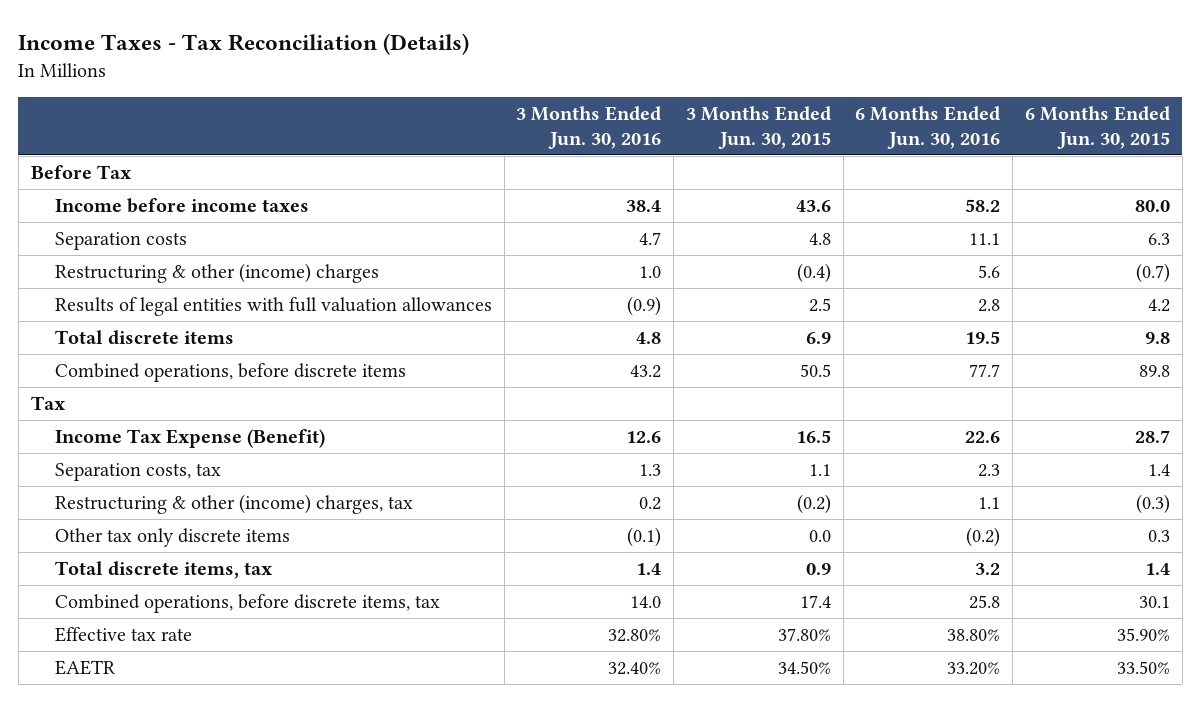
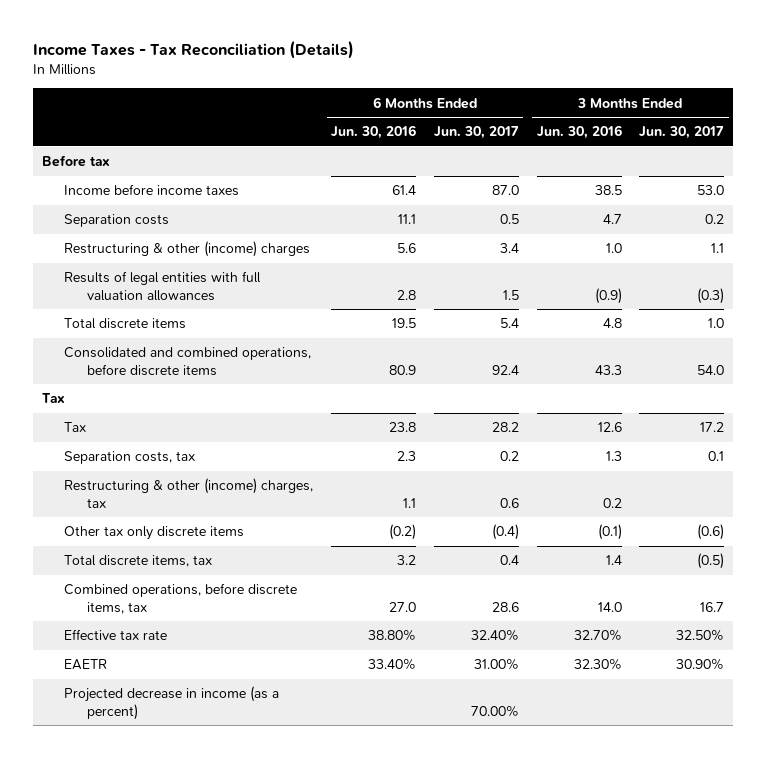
[685,106,831,149] 3 Months Ended Jun. 30, 2015 -> none
[1025,106,1171,149] 6 Months Ended Jun. 30, 2015 -> none
none -> [433,126,519,140] Jun. 30, 2017
none -> [639,126,725,140] Jun. 30, 2017
[30,164,132,179] Before Tax -> [42,155,111,168] Before tax
[626,199,662,212] 38.4 -> [594,185,622,196] 38.5
[965,198,1001,212] 58.2 -> [392,185,417,196] 61.4
[54,362,406,382] Combined operations, before discrete items -> [64,347,312,376] Consolidated and combined operations, before discrete items
[630,364,662,378] 43.2 -> [594,364,622,375] 43.3
[969,363,1001,377] 77.7 -> [389,364,417,375] 80.9
[54,428,325,448] Income Tax Expense (Benefit) -> [64,422,87,433] Tax
[965,430,1001,443] 22.6 -> [389,422,417,433] 23.8
[969,594,1001,609] 25.8 -> [389,601,417,612] 27.0
[608,628,662,642] 32.80% -> [573,629,622,642] 32.70%
[608,661,662,675] 32.40% -> [573,658,622,671] 32.30%
[947,661,1001,675] 33.20% -> [368,658,417,671] 33.40%
none -> [64,686,280,720] Projected decrease in income (as a percent)

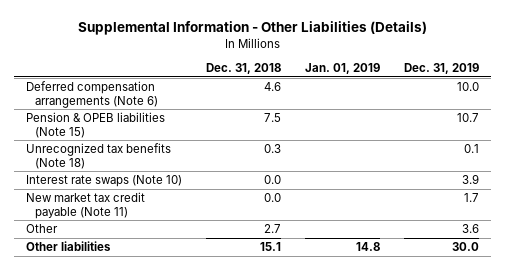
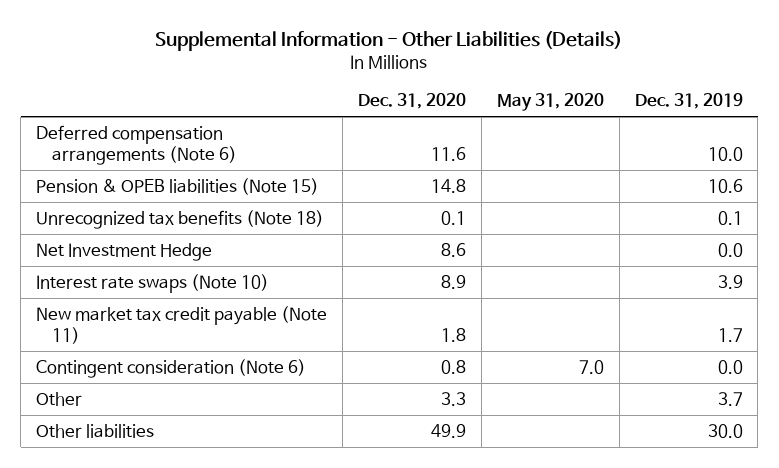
[206,63,282,75] Dec. 31, 2018 -> none
[305,63,381,75] Jan. 01, 2019 -> none
none -> [357,92,466,109] Dec. 31, 2020
none -> [496,92,604,111] May 31, 2020
[457,112,480,122] 10.7 -> [707,178,743,193] 10.6
none -> [36,242,213,261] Net Investment Hedge
none -> [36,358,307,378] Contingent consideration (Note 6)
[462,223,480,233] 3.6 -> [717,391,743,406] 3.7

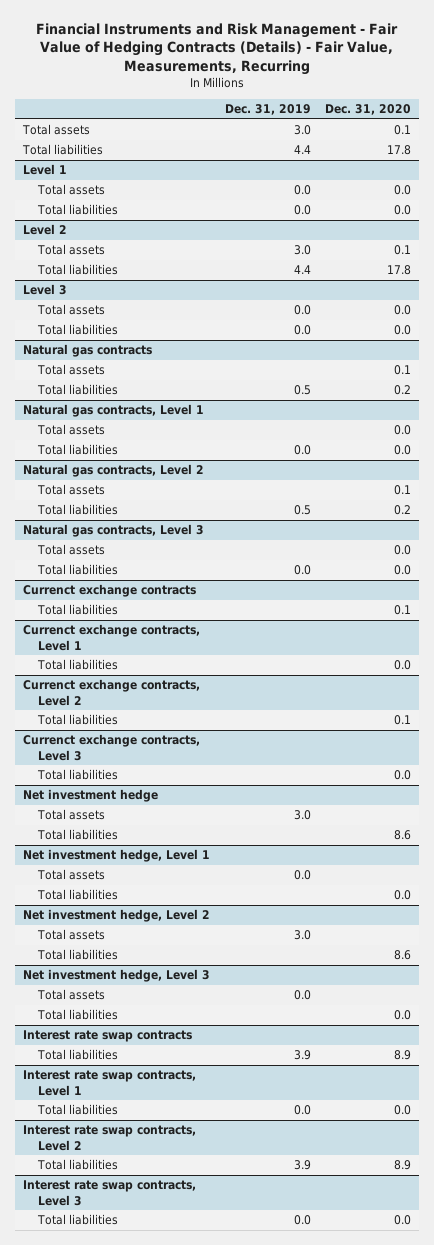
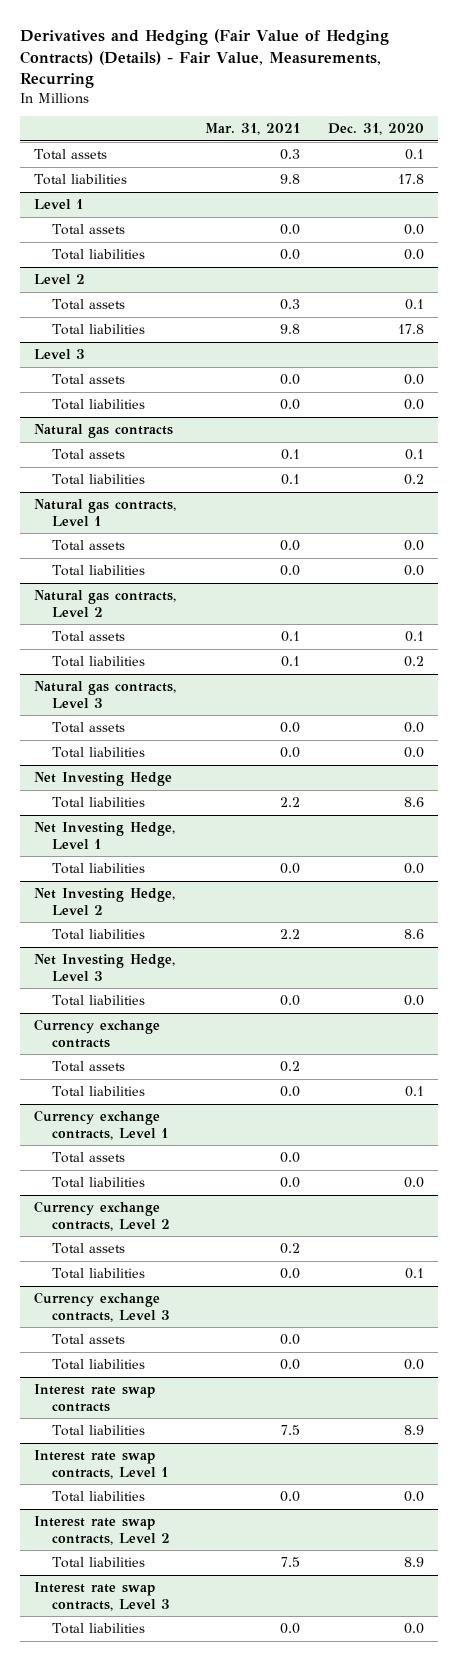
[36,22,399,75] Financial Instruments and Risk Management - Fair Value of Hedging Contracts (Details) - Fair Value, Measurements, Recurring -> [19,29,389,88] Derivatives and Hedging (Fair Value of Hedging Contracts) (Details) - Fair Value, Measurements, Recurring
[224,104,311,116] Dec. 31, 2019 -> none
none -> [204,123,300,136] Mar. 31, 2021
[22,584,196,598] Currenct exchange contracts -> none
[22,624,200,651] Currenct exchange contracts, Level 1 -> none
none -> [34,772,173,787] Net Investing Hedge
[394,605,412,616] 0.1 -> [404,797,425,808] 8.6
none -> [34,822,176,849] Net Investing Hedge, Level 1
[22,679,200,706] Currenct exchange contracts, Level 2 -> none
[22,734,200,761] Currenct exchange contracts, Level 3 -> none
none -> [34,888,176,915] Net Investing Hedge, Level 2
[394,715,412,726] 0.1 -> [404,929,425,940] 8.6
none -> [34,954,176,981] Net Investing Hedge, Level 3
[22,789,158,803] Net investment hedge -> none
none -> [34,1019,161,1048] Currency exchange contracts
[22,849,210,863] Net investment hedge, Level 1 -> none
[394,830,412,841] 8.6 -> [405,1086,425,1098] 0.1
none -> [34,1110,169,1140] Currency exchange contracts, Level 1
[22,909,210,923] Net investment hedge, Level 2 -> none
none -> [34,1201,171,1231] Currency exchange contracts, Level 2
[22,969,210,983] Net investment hedge, Level 3 -> none
[394,950,412,961] 8.6 -> [405,1268,425,1280] 0.1
none -> [34,1292,171,1322] Currency exchange contracts, Level 3

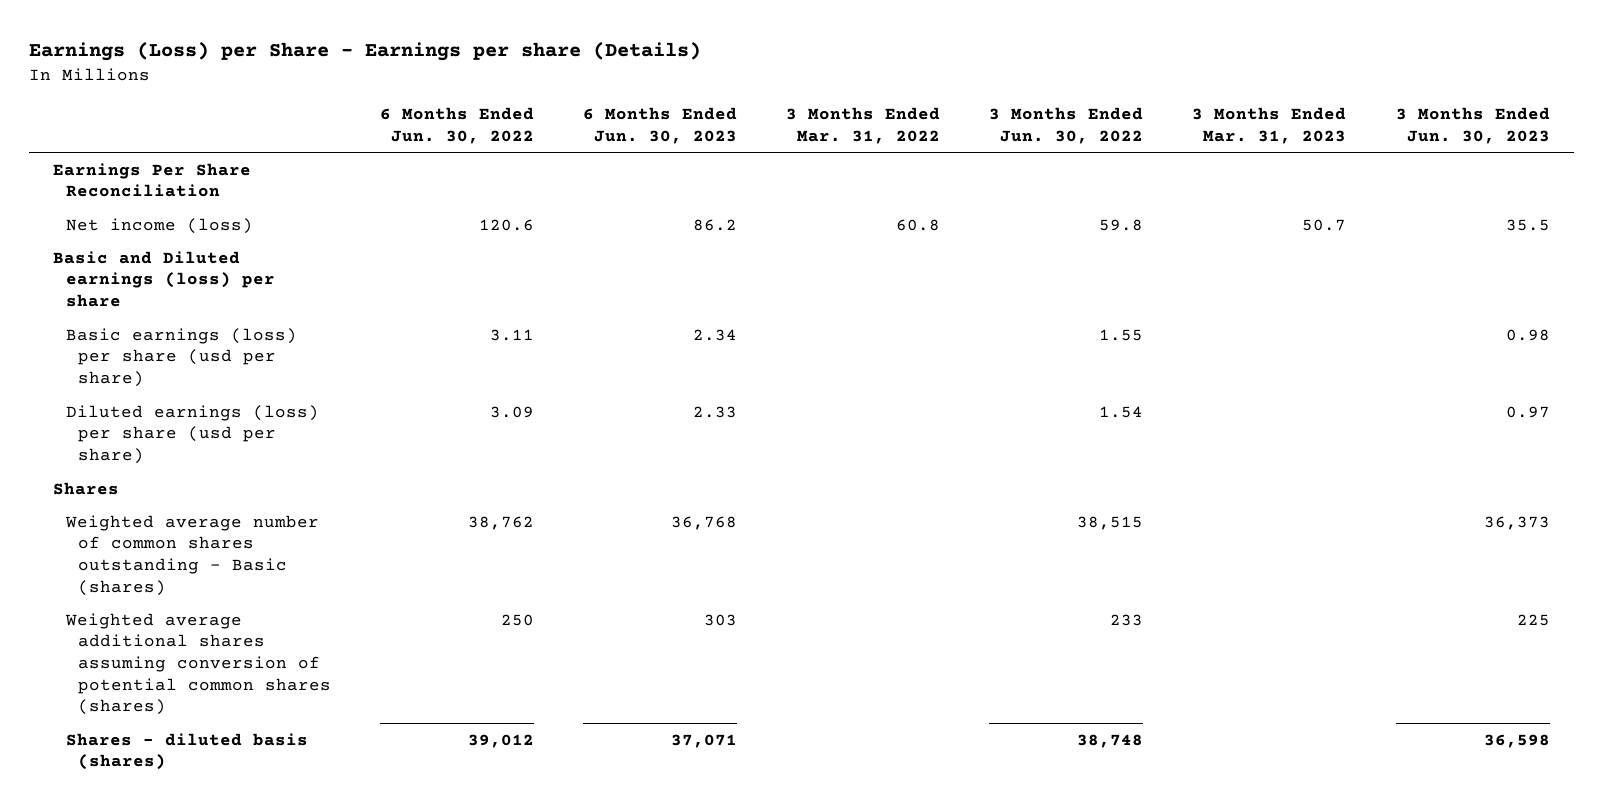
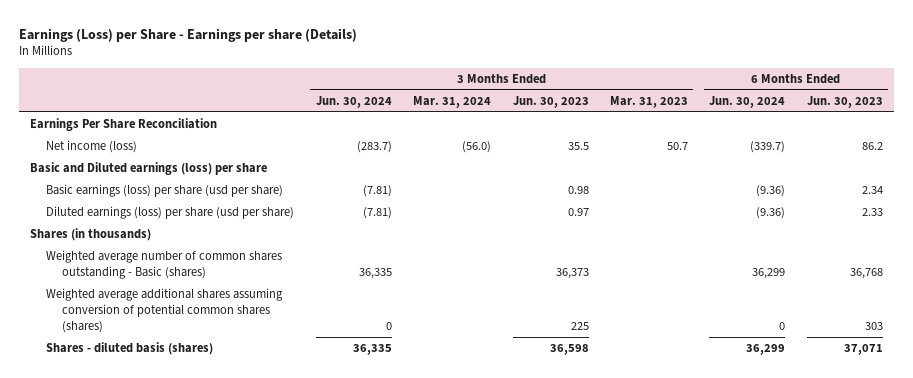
[380,107,535,144] 6 Months Ended Jun. 30, 2022 -> none
[786,107,941,144] 3 Months Ended Mar. 31, 2022 -> none
[989,107,1144,144] 3 Months Ended Jun. 30, 2022 -> none
none -> [315,95,392,108] Jun. 30, 2024
none -> [413,95,492,108] Mar. 31, 2024
none -> [709,95,786,108] Jun. 30, 2024
[53,481,120,495] Shares -> [30,228,152,242] Shares (in thousands)

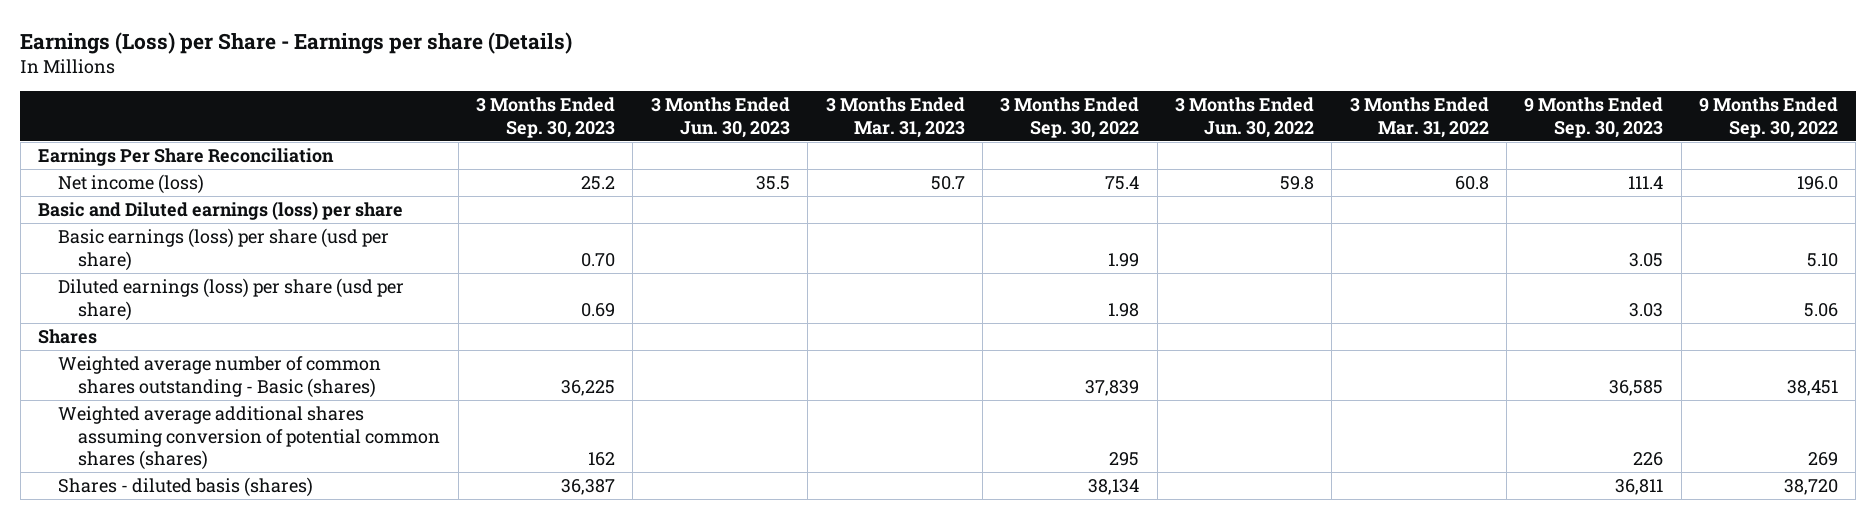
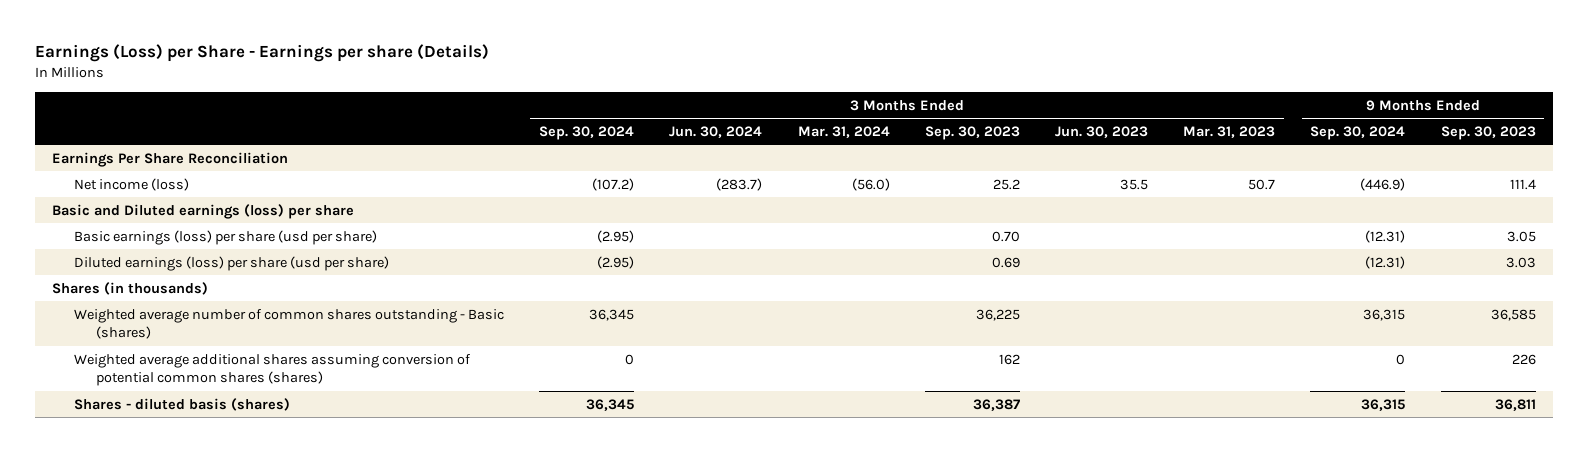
[1000,97,1140,138] 3 Months Ended Sep. 30, 2022 -> none
[1174,97,1314,138] 3 Months Ended Jun. 30, 2022 -> none
[1349,97,1489,138] 3 Months Ended Mar. 31, 2022 -> none
[1699,97,1839,138] 9 Months Ended Sep. 30, 2022 -> none
none -> [539,125,635,140] Sep. 30, 2024
none -> [669,125,763,138] Jun. 30, 2024
none -> [797,125,890,138] Mar. 31, 2024
none -> [1310,125,1406,140] Sep. 30, 2024
[38,329,98,345] Shares -> [52,281,209,295] Shares (in thousands)

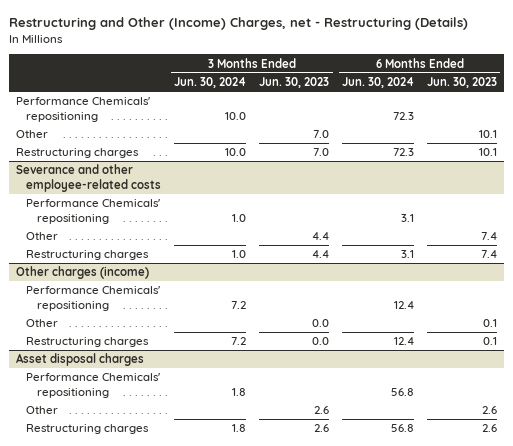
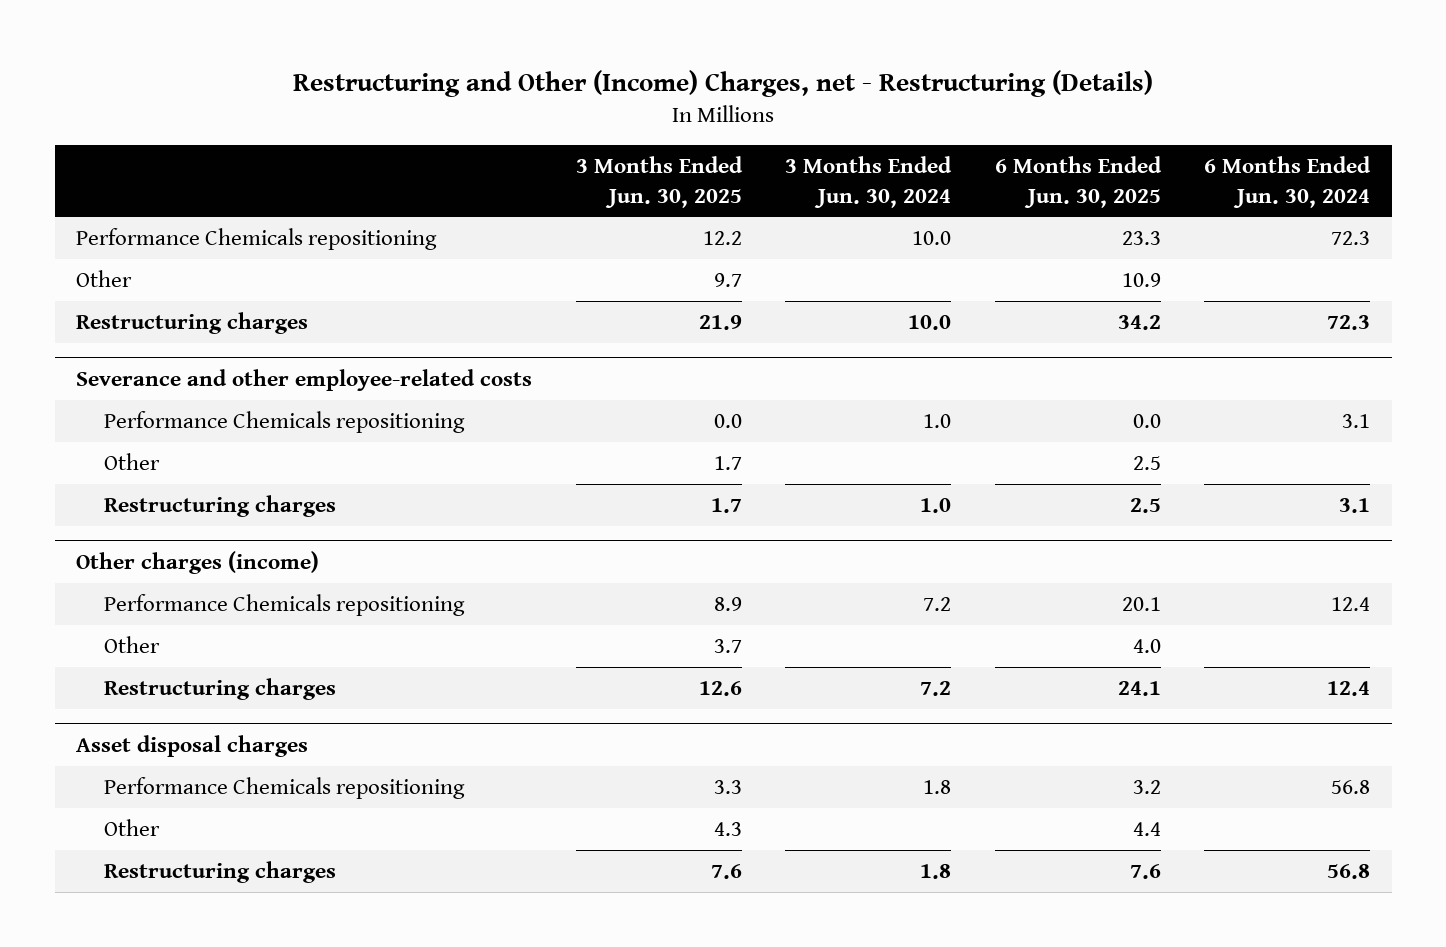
[259,77,330,89] Jun. 30, 2023 -> none
[427,77,498,89] Jun. 30, 2023 -> none
none -> [575,155,743,208] 3 Months Ended Jun. 30, 2025
none -> [994,155,1162,208] 6 Months Ended Jun. 30, 2025
[15,97,150,122] Performance Chemicals' repositioning -> [76,228,438,251] Performance Chemicals repositioning
[26,199,161,224] Performance Chemicals' repositioning -> [103,411,465,434] Performance Chemicals repositioning
[26,286,161,311] Performance Chemicals' repositioning -> [103,594,465,617] Performance Chemicals repositioning
[26,373,161,398] Performance Chemicals' repositioning -> [103,777,465,800] Performance Chemicals repositioning

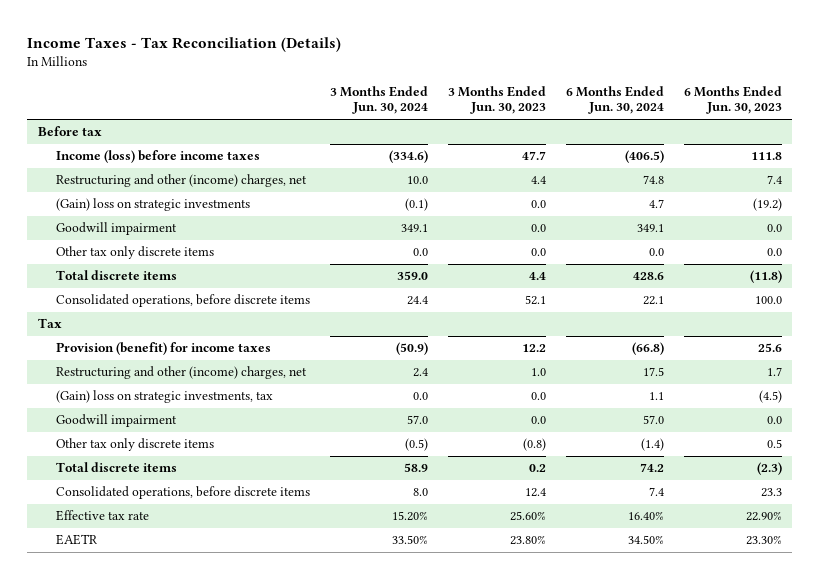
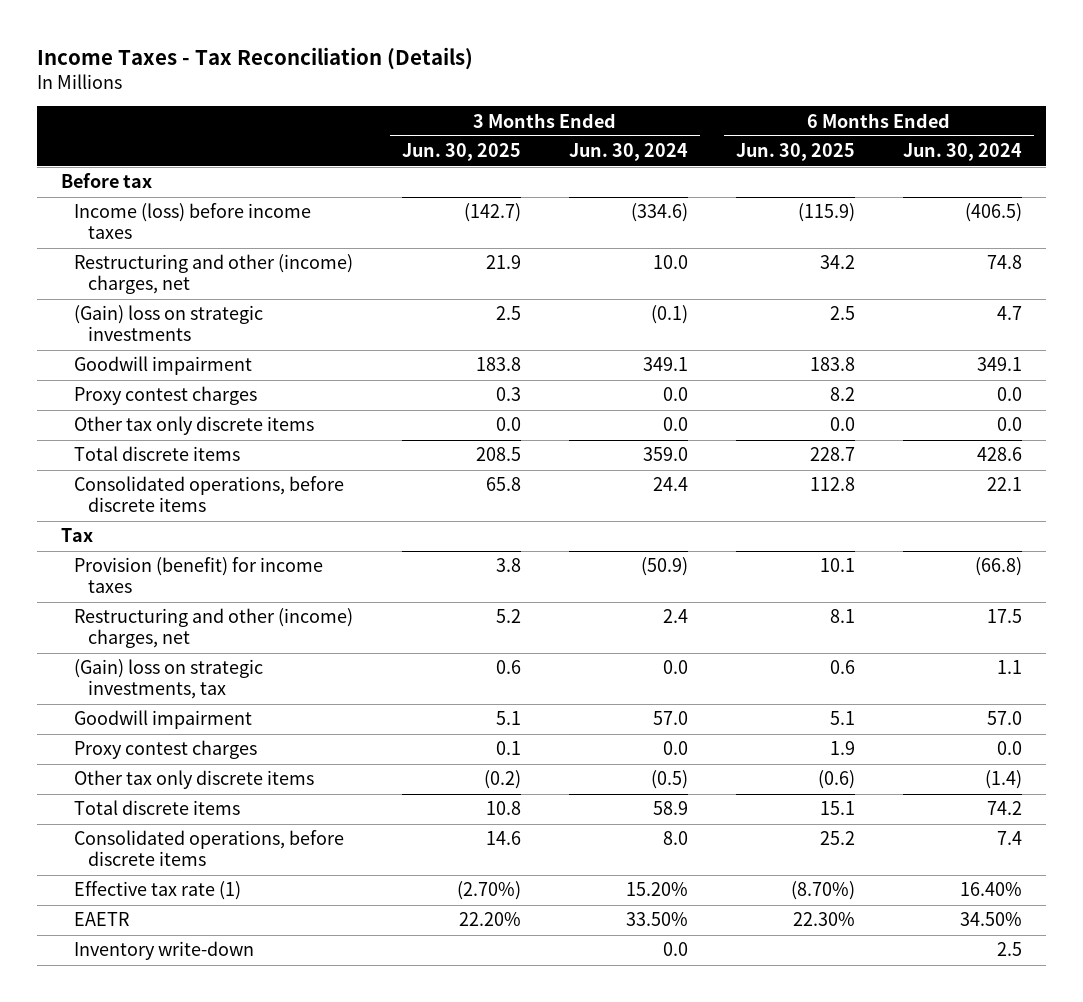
[448,85,547,115] 3 Months Ended Jun. 30, 2023 -> none
[684,85,783,115] 6 Months Ended Jun. 30, 2023 -> none
none -> [401,143,521,162] Jun. 30, 2025
none -> [735,143,855,162] Jun. 30, 2025
none -> [74,386,258,406] Proxy contest charges
none -> [74,740,258,760] Proxy contest charges
[56,510,150,522] Effective tax rate -> [74,881,242,901] Effective tax rate (1)
none -> [74,941,255,961] Inventory write-down

